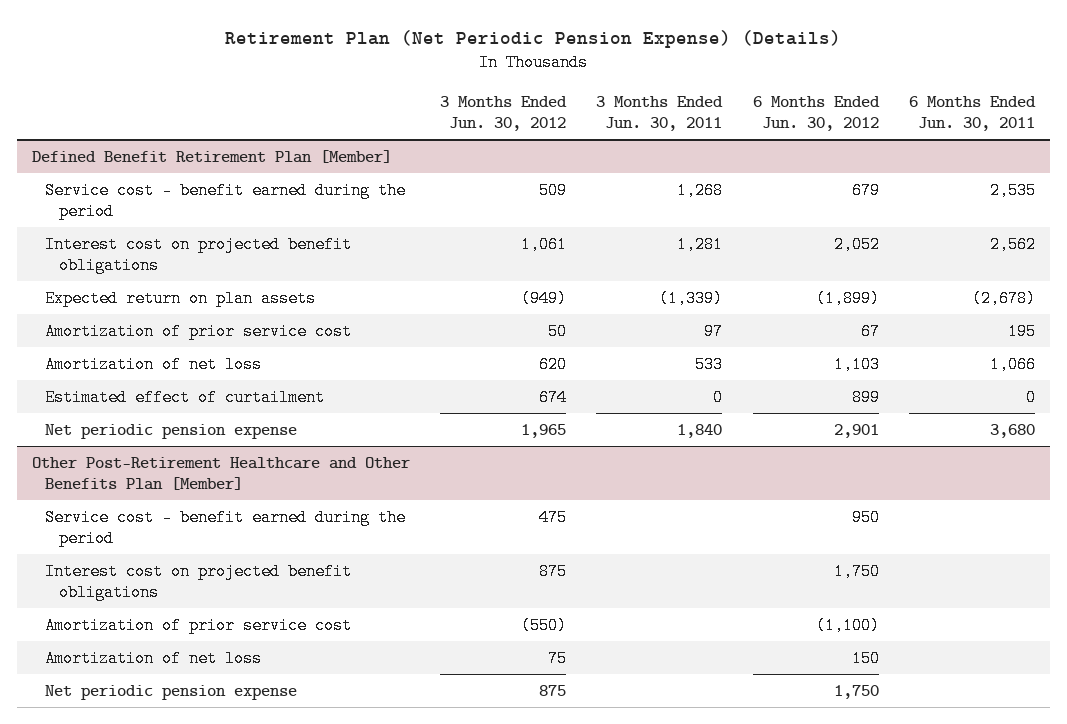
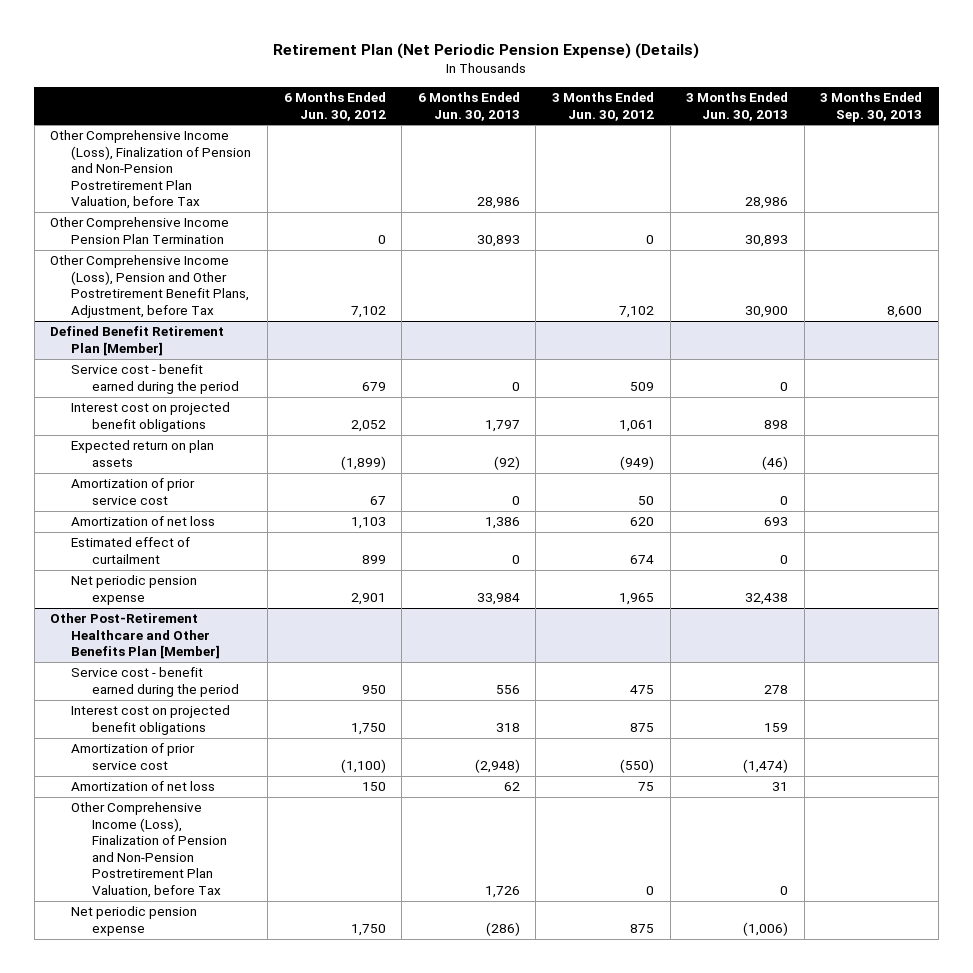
[596,95,724,131] 3 Months Ended Jun. 30, 2011 -> none
[908,95,1036,131] 6 Months Ended Jun. 30, 2011 -> none
none -> [417,92,520,121] 6 Months Ended Jun. 30, 2013
none -> [686,92,789,121] 3 Months Ended Jun. 30, 2013
none -> [820,92,923,122] 3 Months Ended Sep. 30, 2013
none -> [50,130,252,210] Other Comprehensive Income (Loss), Finalization of Pension and Non-Pension Postretirement Plan Valuation, before Tax
none -> [50,217,230,244] Other Comprehensive Income Pension Plan Termination
none -> [50,255,250,318] Other Comprehensive Income (Loss), Pension and Other Postretirement Benefit Plans, Adjustment, before Tax
none -> [71,802,228,898] Other Comprehensive Income (Loss), Finalization of Pension and Non-Pension Postretirement Plan Valuation, before Tax

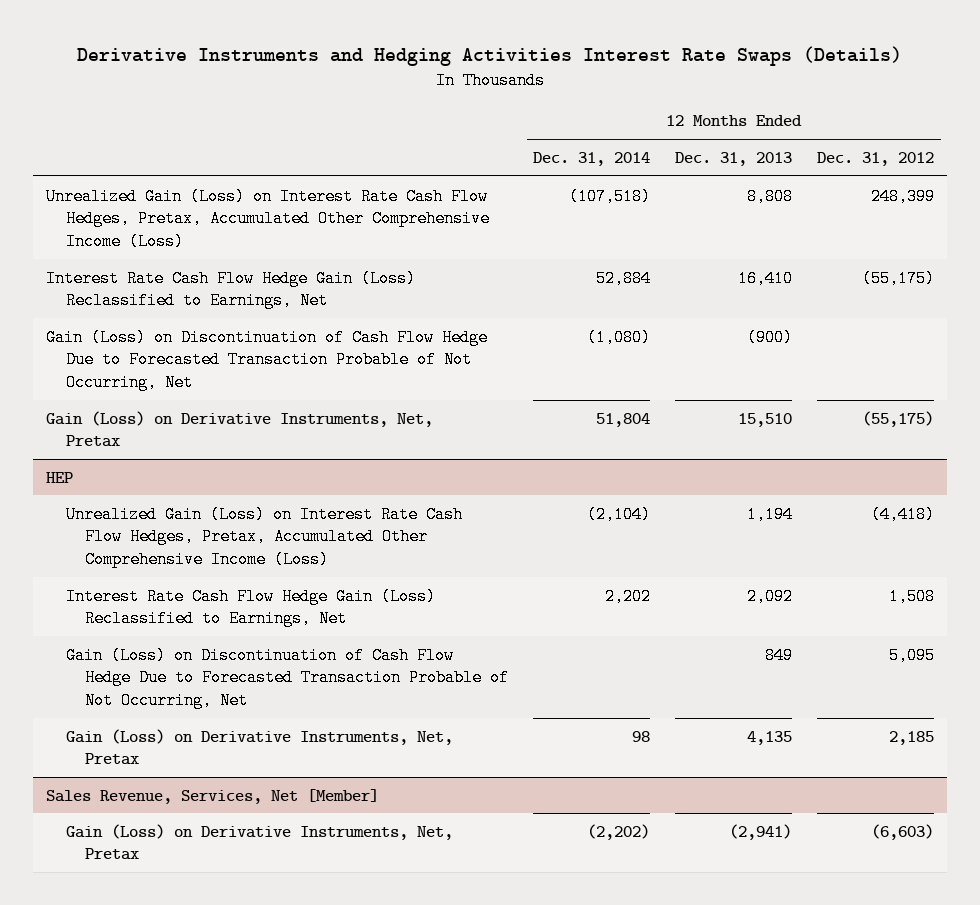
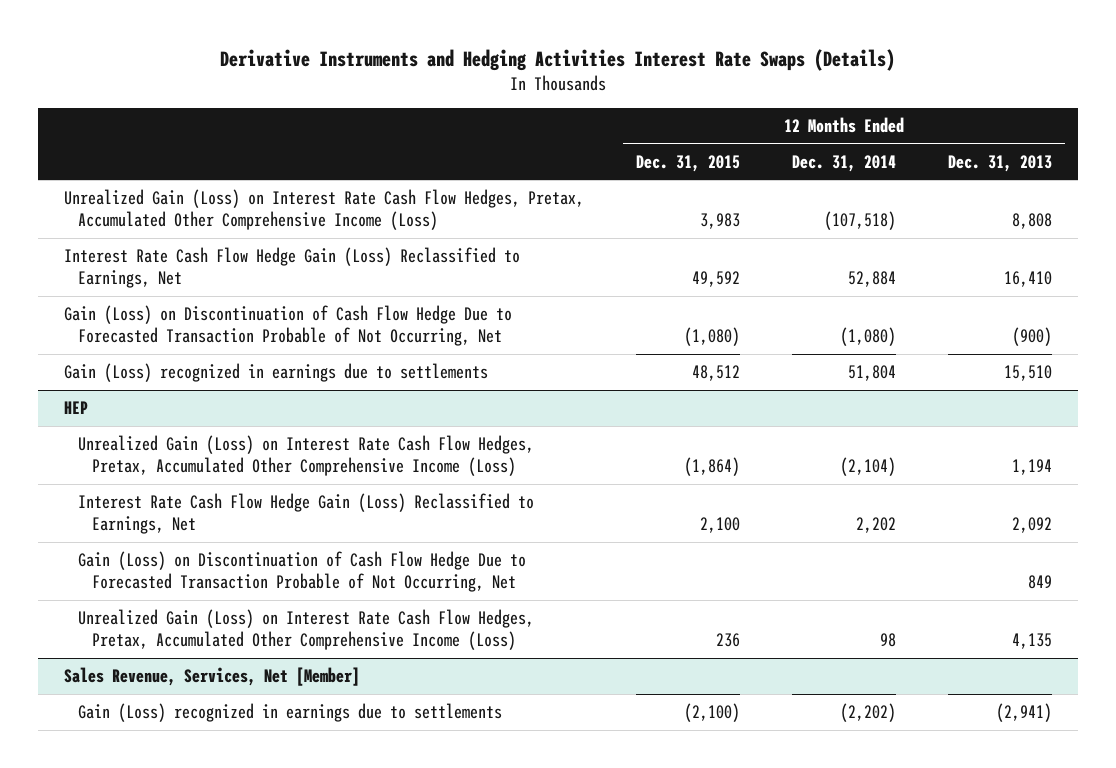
[817,151,935,166] Dec. 31, 2012 -> none
none -> [635,154,740,172] Dec. 31, 2015
[45,410,433,448] Gain (Loss) on Derivative Instruments, Net, Pretax -> [63,363,488,383] Gain (Loss) recognized in earnings due to settlements
[65,728,453,766] Gain (Loss) on Derivative Instruments, Net, Pretax -> [77,609,534,651] Unrealized Gain (Loss) on Interest Rate Cash Flow Hedges, Pretax, Accumulated Other Comprehensive Income (Loss)
[65,823,453,861] Gain (Loss) on Derivative Instruments, Net, Pretax -> [77,703,502,723] Gain (Loss) recognized in earnings due to settlements

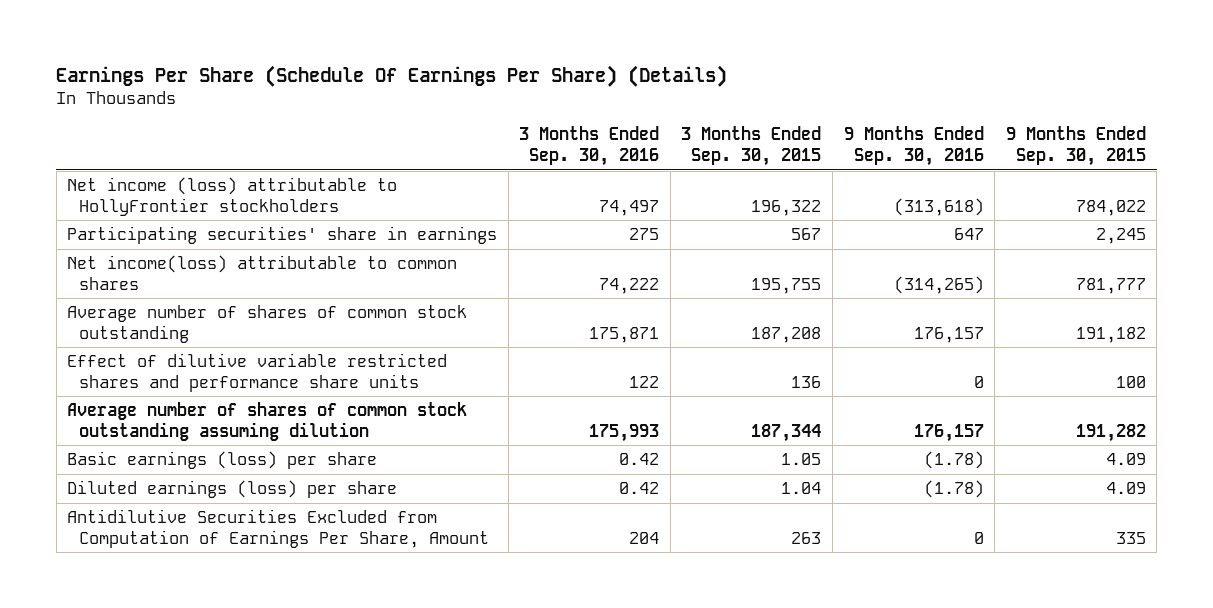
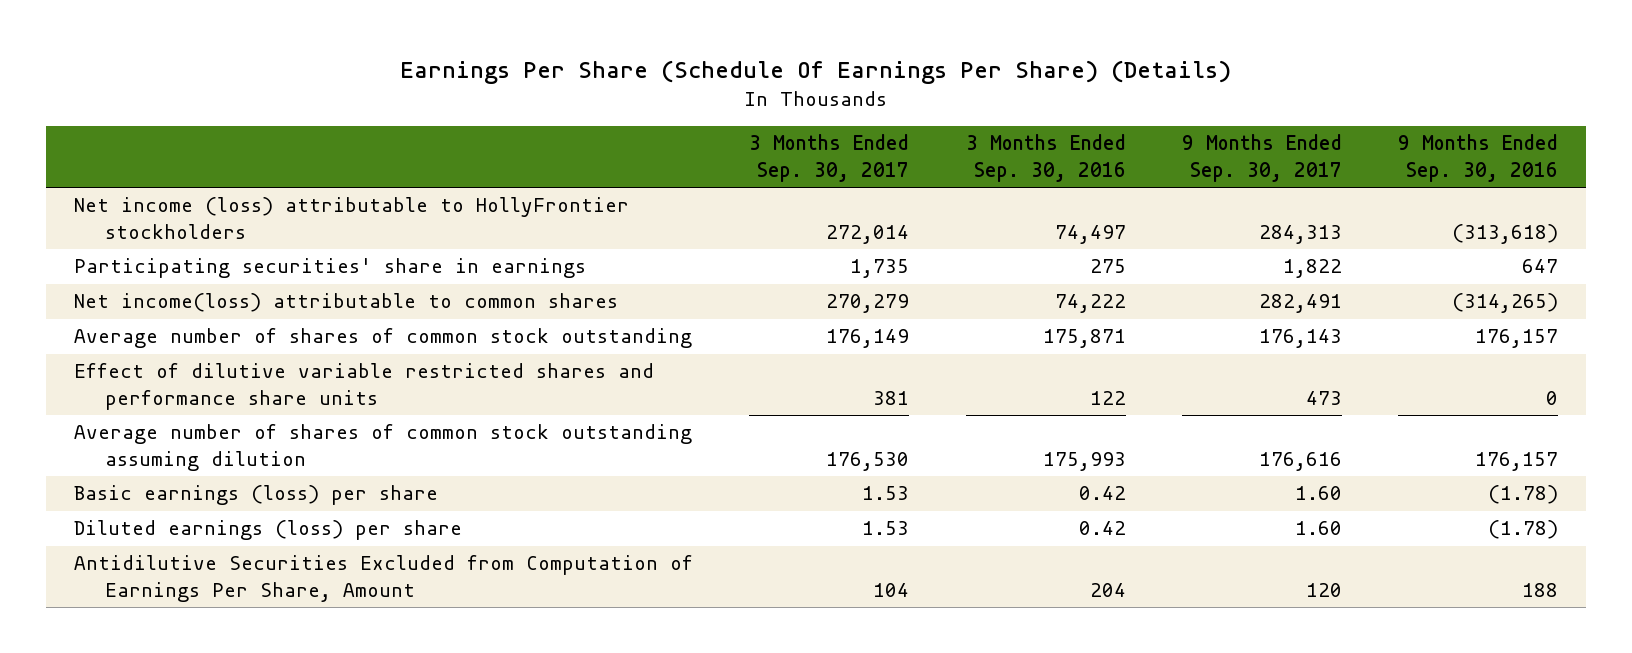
[681,126,822,166] 3 Months Ended Sep. 30, 2015 -> none
[1005,126,1146,166] 9 Months Ended Sep. 30, 2015 -> none
none -> [749,134,910,183] 3 Months Ended Sep. 30, 2017
none -> [1181,134,1342,183] 9 Months Ended Sep. 30, 2017
[973,531,984,544] 0 -> [1522,582,1559,597] 188

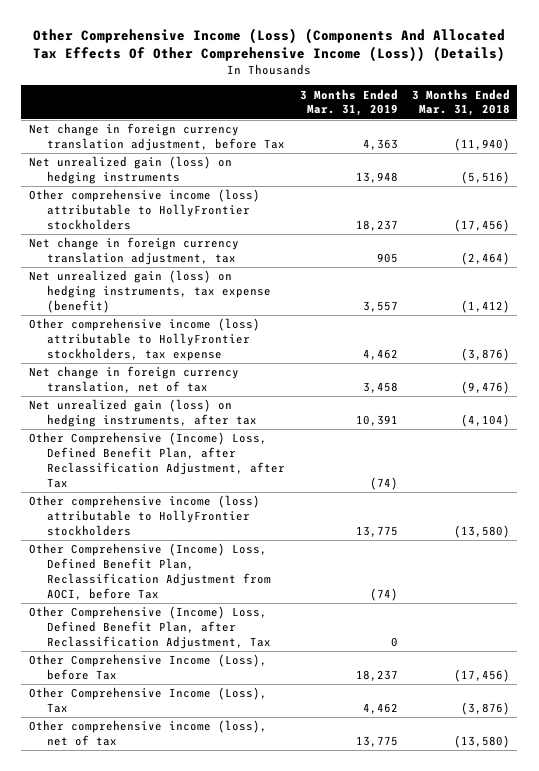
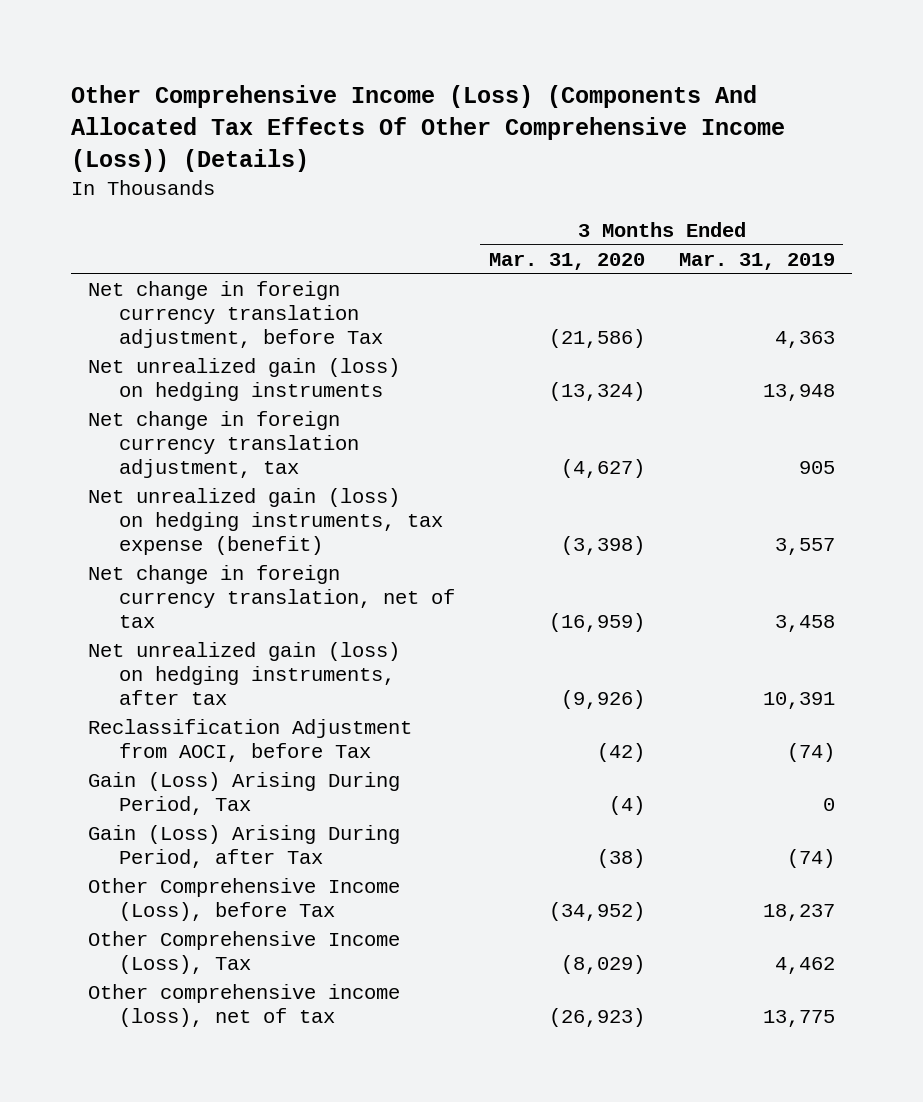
[412,88,511,117] 3 Months Ended Mar. 31, 2018 -> none
none -> [488,252,645,270] Mar. 31, 2020
[28,189,260,230] Other comprehensive income (loss) attributable to HollyFrontier stockholders -> none
[28,318,260,361] Other comprehensive income (loss) attributable to HollyFrontier stockholders, tax expense -> none
[28,432,286,488] Other Comprehensive (Income) Loss, Defined Benefit Plan, after Reclassification Adjustment, after Tax -> none
[28,495,260,536] Other comprehensive income (loss) attributable to HollyFrontier stockholders -> none
[28,606,272,649] Other Comprehensive (Income) Loss, Defined Benefit Plan, after Reclassification Adjustment, Tax -> none
[28,543,272,600] Other Comprehensive (Income) Loss, Defined Benefit Plan, Reclassification Adjustment from AOCI, before Tax -> [88,719,413,763] Reclassification Adjustment from AOCI, before Tax
none -> [88,772,401,816] Gain (Loss) Arising During Period, Tax
none -> [88,825,401,869] Gain (Loss) Arising During Period, after Tax

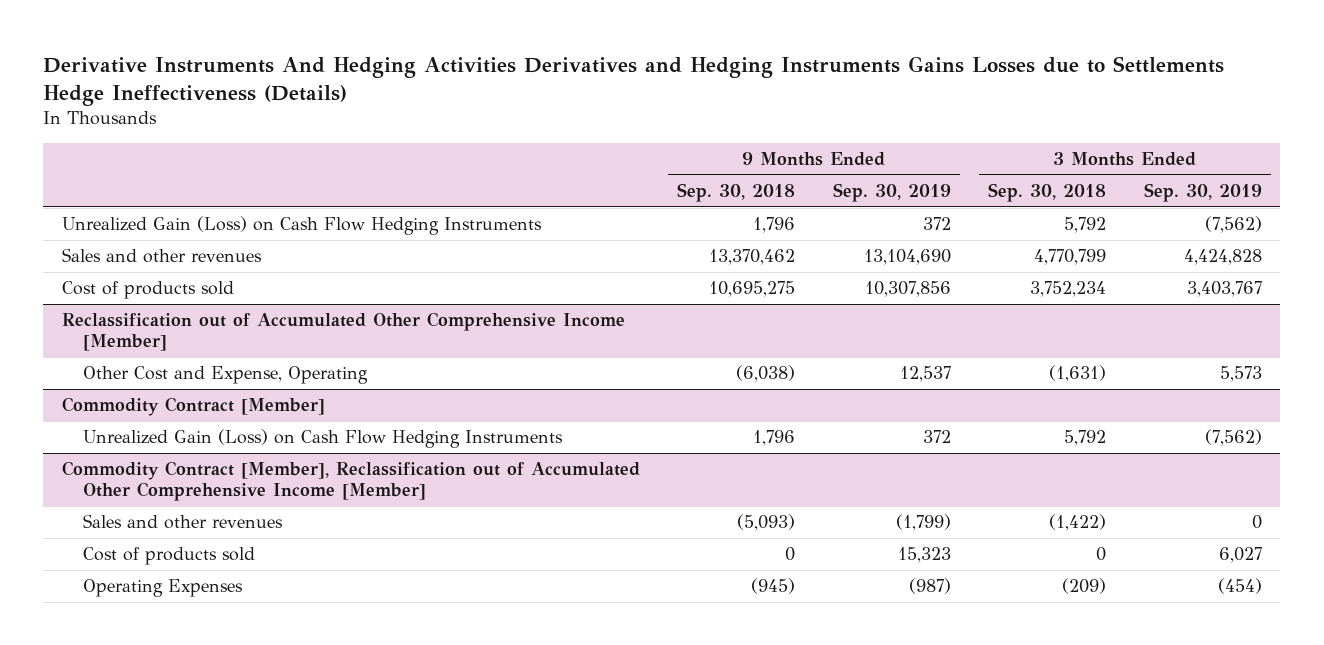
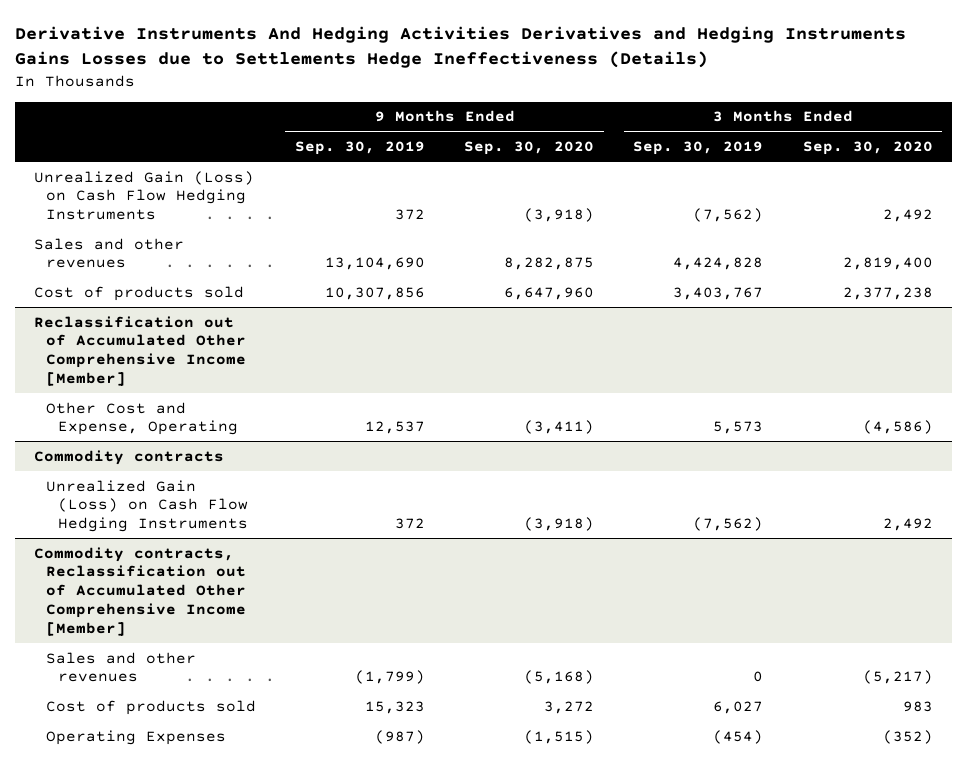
[677,182,796,202] Sep. 30, 2018 -> none
[988,182,1107,202] Sep. 30, 2018 -> none
none -> [464,141,595,156] Sep. 30, 2020
none -> [802,141,933,156] Sep. 30, 2020
[62,397,326,417] Commodity Contract [Member] -> [34,449,225,465] Commodity contracts
[62,461,641,502] Commodity Contract [Member], Reclassification out of Accumulated Other Comprehensive Income [Member] -> [34,546,246,636] Commodity contracts, Reclassification out of Accumulated Other Comprehensive Income [Member]

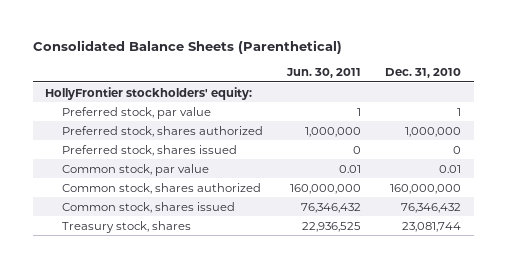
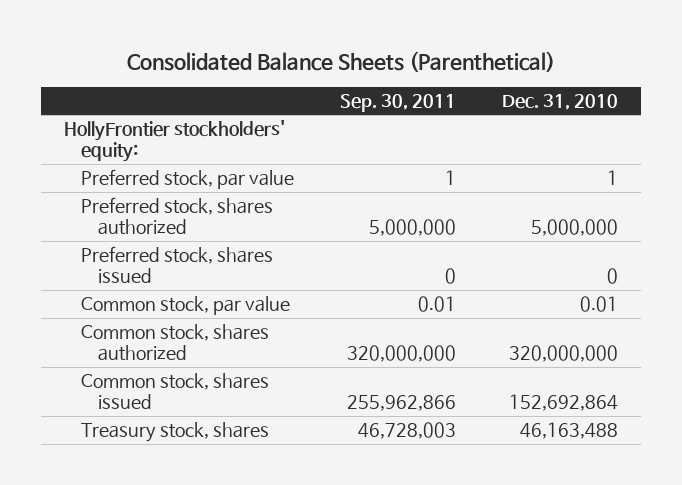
[286,67,362,78] Jun. 30, 2011 -> none
none -> [340,94,457,113] Sep. 30, 2011
[405,126,462,137] 1,000,000 -> [531,219,619,237] 5,000,000
[390,183,462,194] 160,000,000 -> [509,345,619,363] 320,000,000
[401,202,462,213] 76,346,432 -> [509,394,619,412] 152,692,864
[402,221,462,232] 23,081,744 -> [520,422,619,440] 46,163,488

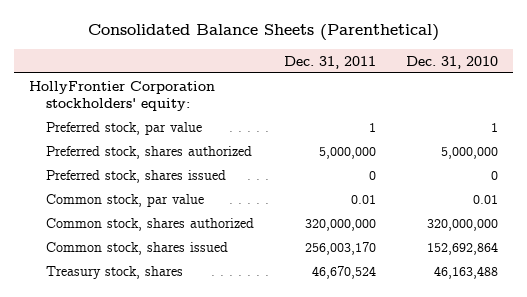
[340,94,457,113] Sep. 30, 2011 -> none
none -> [284,55,377,69] Dec. 31, 2011
[63,120,285,163] HollyFrontier stockholders' equity: -> [28,80,215,112] HollyFrontier Corporation stockholders' equity:

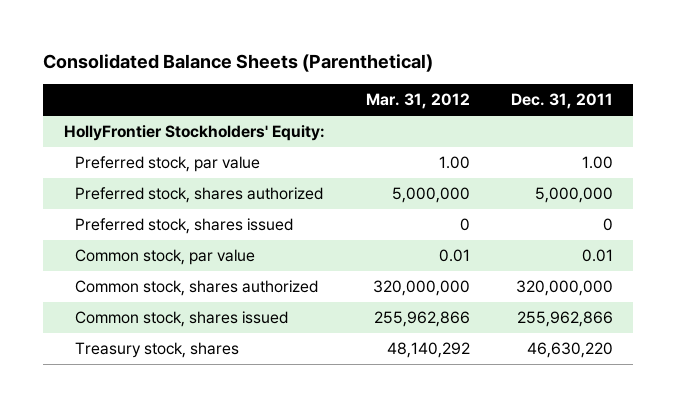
[406,55,499,69] Dec. 31, 2010 -> none
none -> [365,93,470,110] Mar. 31, 2012
[28,80,215,112] HollyFrontier Corporation stockholders' equity: -> [63,125,325,142] HollyFrontier Stockholders' Equity:
[369,122,377,132] 1 -> [581,156,613,170] 1.00
[305,241,377,255] 256,003,170 -> [516,311,613,328] 255,962,866
[312,265,377,279] 46,670,524 -> [526,342,613,359] 46,630,220

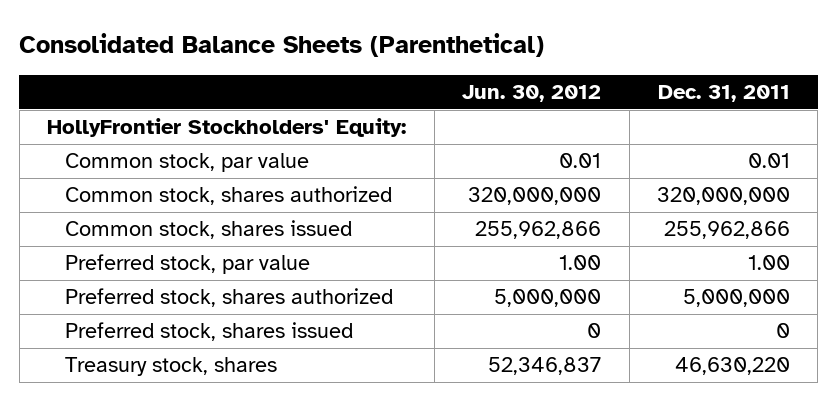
[365,93,470,110] Mar. 31, 2012 -> none
none -> [462,84,602,102] Jun. 30, 2012
[75,156,261,173] Preferred stock, par value -> [64,254,310,275] Preferred stock, par value
[75,187,324,204] Preferred stock, shares authorized -> [64,288,393,308] Preferred stock, shares authorized
[75,218,294,235] Preferred stock, shares issued -> [64,322,353,342] Preferred stock, shares issued

